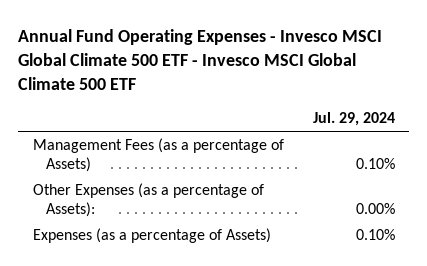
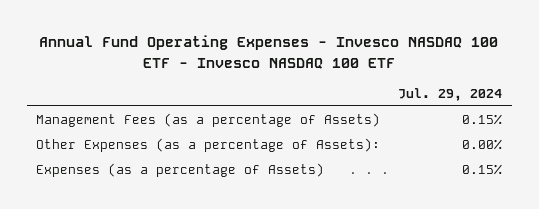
[18,28,383,90] Annual Fund Operating Expenses - Invesco MSCI Global Climate 500 ETF - Invesco MSCI Global Climate 500 ETF -> [39,35,499,69] Annual Fund Operating Expenses - Invesco NASDAQ 100 ETF - Invesco NASDAQ 100 ETF
[355,158,395,170] 0.10% -> [462,114,503,126] 0.15%
[355,229,395,241] 0.10% -> [462,164,503,176] 0.15%

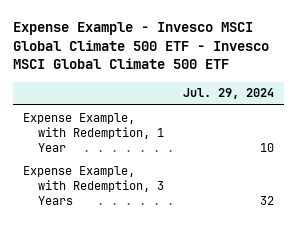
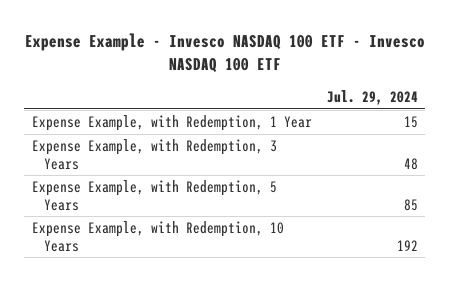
[13,21,270,70] Expense Example - Invesco MSCI Global Climate 500 ETF - Invesco MSCI Global Climate 500 ETF -> [24,33,425,74] Expense Example - Invesco NASDAQ 100 ETF - Invesco NASDAQ 100 ETF
[260,142,275,152] 10 -> [403,116,418,129] 15
[260,195,275,205] 32 -> [403,157,418,170] 48
none -> [31,180,277,211] Expense Example, with Redemption, 5 Years
none -> [31,221,284,252] Expense Example, with Redemption, 10 Years

